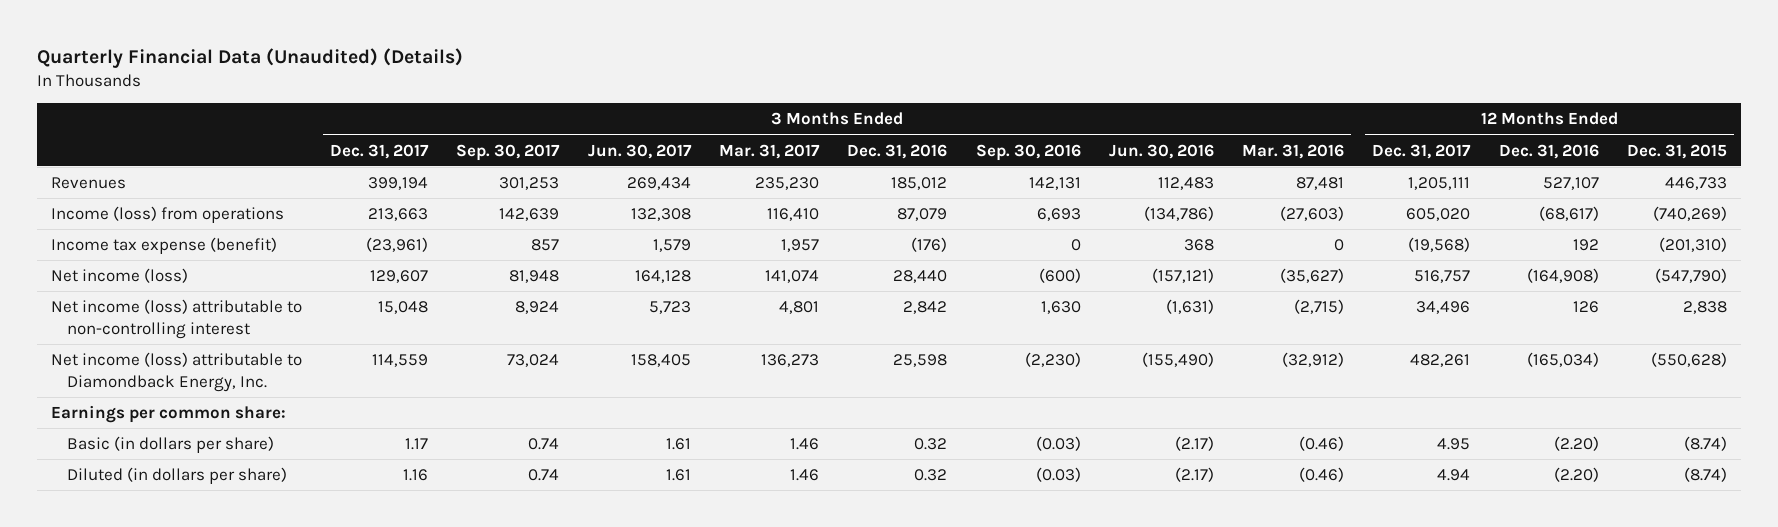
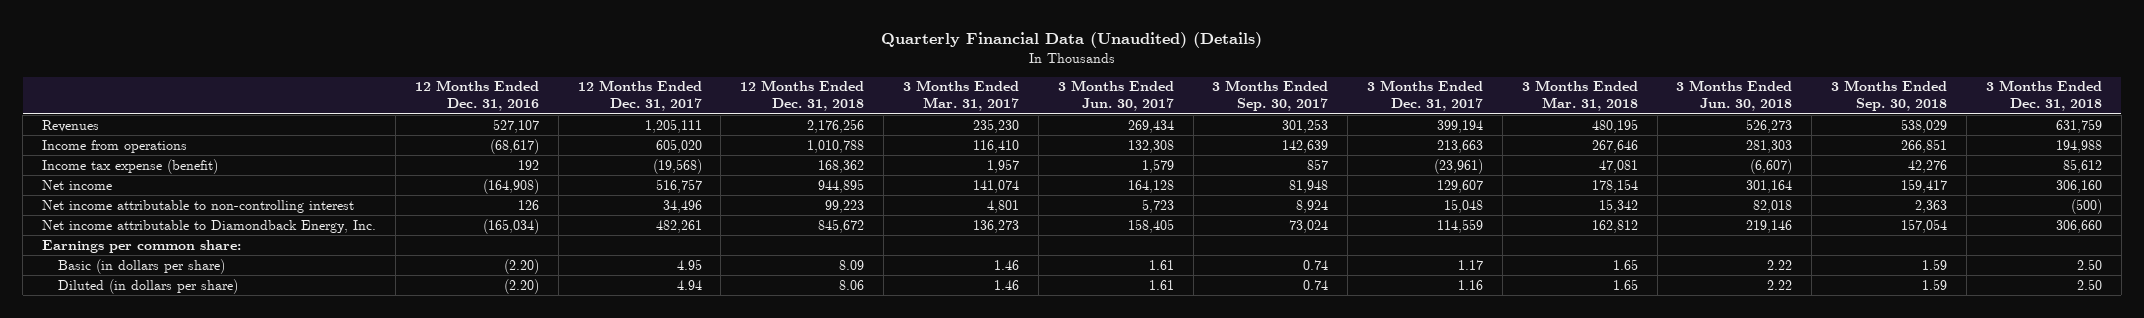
[847,143,948,159] Dec. 31, 2016 -> none
[975,143,1081,161] Sep. 30, 2016 -> none
[1108,143,1214,159] Jun. 30, 2016 -> none
[1242,143,1345,159] Mar. 31, 2016 -> none
[1626,143,1727,159] Dec. 31, 2015 -> none
none -> [740,80,865,112] 12 Months Ended Dec. 31, 2018
none -> [1521,80,1638,112] 3 Months Ended Mar. 31, 2018
none -> [1676,80,1793,112] 3 Months Ended Jun. 30, 2018
none -> [1831,80,1948,112] 3 Months Ended Sep. 30, 2018
none -> [1985,80,2102,112] 3 Months Ended Dec. 31, 2018
[50,206,284,224] Income (loss) from operations -> [42,139,188,153] Income from operations
[50,268,188,284] Net income (loss) -> [42,179,113,190] Net income
[50,299,302,339] Net income (loss) attributable to non-controlling interest -> [42,199,355,213] Net income attributable to non-controlling interest
[50,352,302,392] Net income (loss) attributable to Diamondback Energy, Inc. -> [42,219,377,233] Net income attributable to Diamondback Energy, Inc.

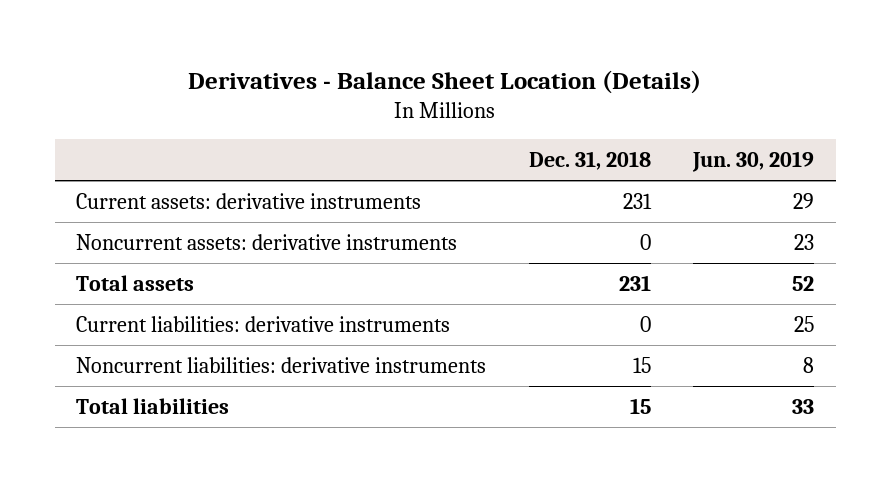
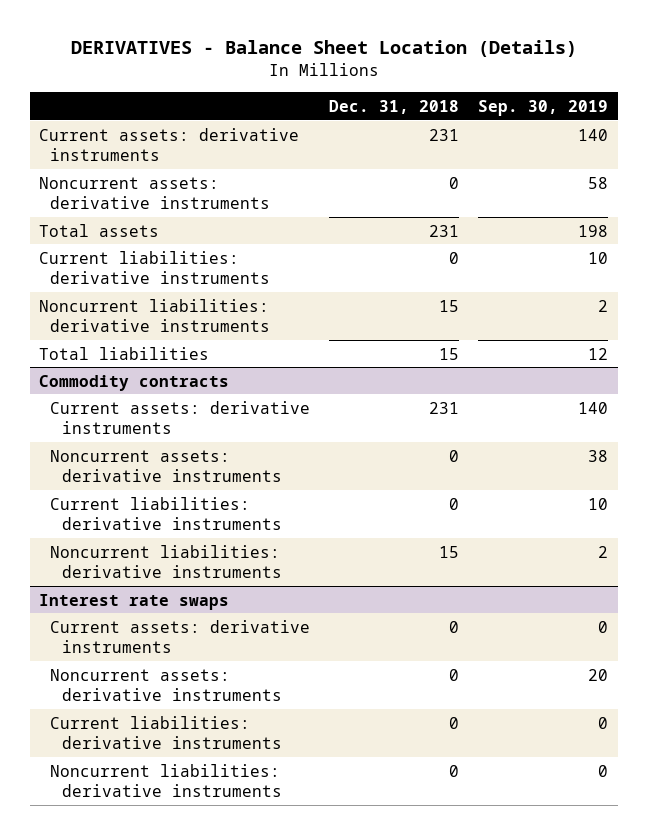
[188,69,702,94] Derivatives - Balance Sheet Location (Details) -> [70,40,577,58] DERIVATIVES - Balance Sheet Location (Details)
[692,151,815,173] Jun. 30, 2019 -> none
none -> [478,99,609,116] Sep. 30, 2019
none -> [39,374,230,391] Commodity contracts
none -> [50,400,311,435] Current assets: derivative instruments
none -> [50,449,282,483] Noncurrent assets: derivative instruments
none -> [50,496,282,531] Current liabilities: derivative instruments
none -> [50,544,282,579] Noncurrent liabilities: derivative instruments
none -> [39,593,230,610] Interest rate swaps
none -> [50,619,311,654] Current assets: derivative instruments
none -> [50,668,282,702] Noncurrent assets: derivative instruments
none -> [50,715,282,750] Current liabilities: derivative instruments
none -> [50,763,282,798] Noncurrent liabilities: derivative instruments

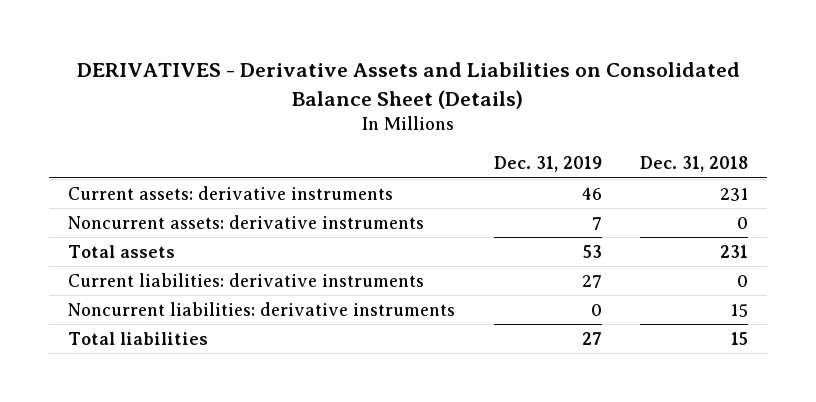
[70,40,577,58] DERIVATIVES - Balance Sheet Location (Details) -> [77,62,741,109] DERIVATIVES - Derivative Assets and Liabilities on Consolidated Balance Sheet (Details)
[478,99,609,116] Sep. 30, 2019 -> none
none -> [493,156,602,173] Dec. 31, 2019
[39,374,230,391] Commodity contracts -> none
[50,400,311,435] Current assets: derivative instruments -> none
[50,449,282,483] Noncurrent assets: derivative instruments -> none
[50,496,282,531] Current liabilities: derivative instruments -> none
[50,544,282,579] Noncurrent liabilities: derivative instruments -> none
[39,593,230,610] Interest rate swaps -> none
[50,619,311,654] Current assets: derivative instruments -> none
[50,668,282,702] Noncurrent assets: derivative instruments -> none
[50,715,282,750] Current liabilities: derivative instruments -> none
[50,763,282,798] Noncurrent liabilities: derivative instruments -> none

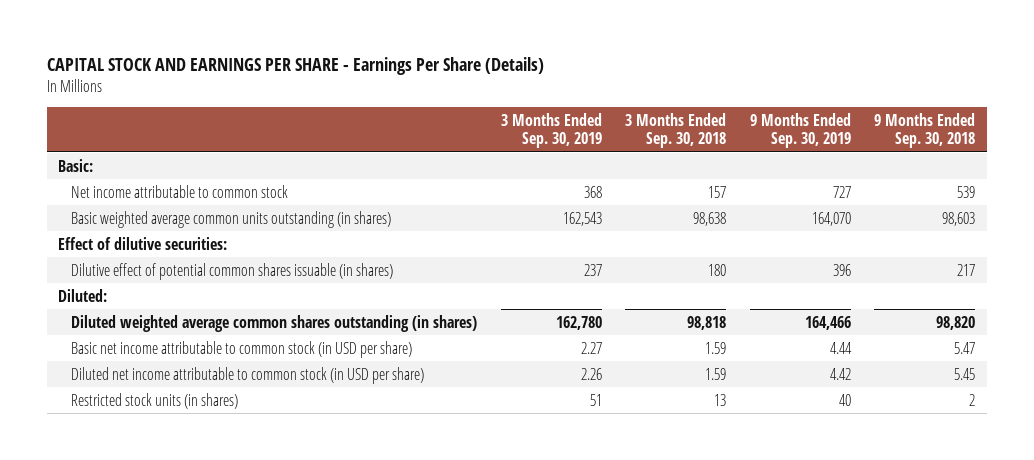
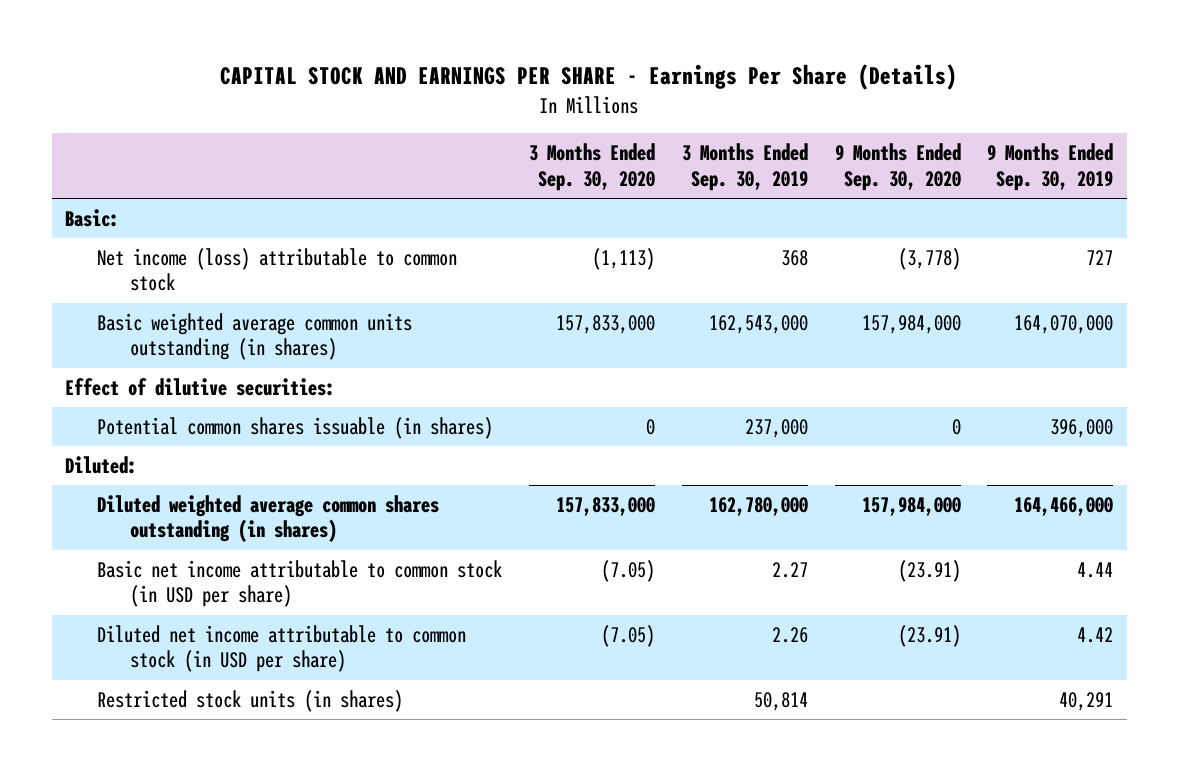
[625,112,727,149] 3 Months Ended Sep. 30, 2018 -> none
[874,112,976,149] 9 Months Ended Sep. 30, 2018 -> none
none -> [529,143,656,191] 3 Months Ended Sep. 30, 2020
none -> [834,143,961,191] 9 Months Ended Sep. 30, 2020
[71,184,289,198] Net income attributable to common stock -> [97,247,458,292] Net income (loss) attributable to common stock
[562,211,602,226] 162,543 -> [708,314,808,334] 162,543,000
[811,211,851,226] 164,070 -> [1014,314,1114,334] 164,070,000
[71,262,394,280] Dilutive effect of potential common shares issuable (in shares) -> [97,416,494,439] Potential common shares issuable (in shares)
[583,263,602,276] 237 -> [744,418,808,438] 237,000
[832,263,851,276] 396 -> [1050,418,1114,438] 396,000
[555,315,602,330] 162,780 -> [708,496,808,516] 162,780,000
[804,315,851,330] 164,466 -> [1014,496,1114,516] 164,466,000
[589,393,602,406] 51 -> [753,691,808,711] 50,814
[838,393,851,406] 40 -> [1059,691,1114,711] 40,291

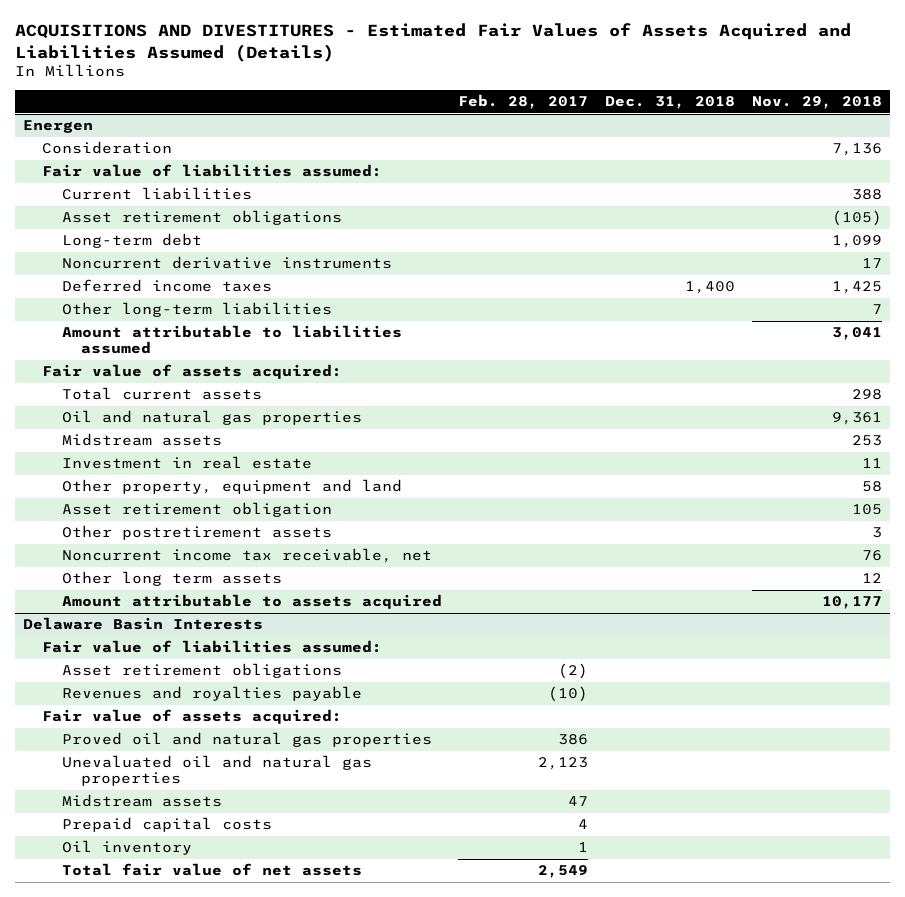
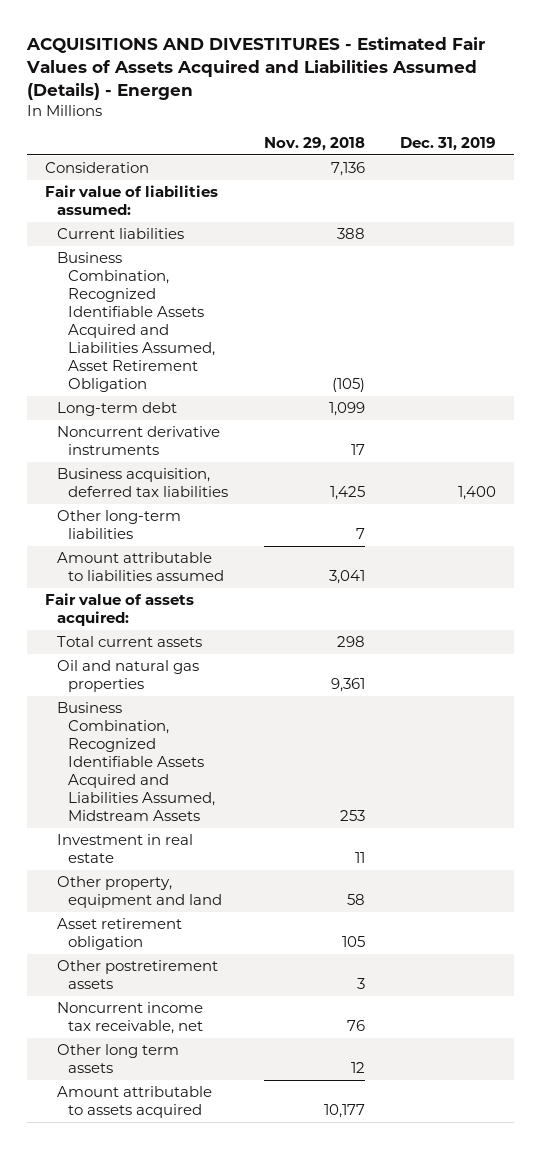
[14,23,851,62] ACQUISITIONS AND DIVESTITURES - Estimated Fair Values of Assets Acquired and Liabilities Assumed (Details) -> [26,36,486,100] ACQUISITIONS AND DIVESTITURES - Estimated Fair Values of Assets Acquired and Liabilities Assumed (Details) - Energen
[458,94,589,110] Feb. 28, 2017 -> none
[605,96,736,110] Dec. 31, 2018 -> none
none -> [400,136,497,151] Dec. 31, 2019
[23,120,94,134] Energen -> none
[61,210,342,226] Asset retirement obligations -> [56,252,216,393] Business Combination, Recognized Identifiable Assets Acquired and Liabilities Assumed, Asset Retirement Obligation
[61,279,272,293] Deferred income taxes -> [56,468,229,498] Business acquisition, deferred tax liabilities
[61,433,222,447] Midstream assets -> [56,702,216,822] Business Combination, Recognized Identifiable Assets Acquired and Liabilities Assumed, Midstream Assets
[23,617,264,631] Delaware Basin Interests -> none
[42,640,383,654] Fair value of liabilities assumed: -> none
[61,663,342,679] Asset retirement obligations -> none
[61,686,362,702] Revenues and royalties payable -> none
[42,709,343,725] Fair value of assets acquired: -> none
[61,732,432,748] Proved oil and natural gas properties -> none
[61,755,372,787] Unevaluated oil and natural gas properties -> none
[61,794,222,808] Midstream assets -> none
[61,817,272,833] Prepaid capital costs -> none
[61,840,192,856] Oil inventory -> none
[61,863,362,877] Total fair value of net assets -> none

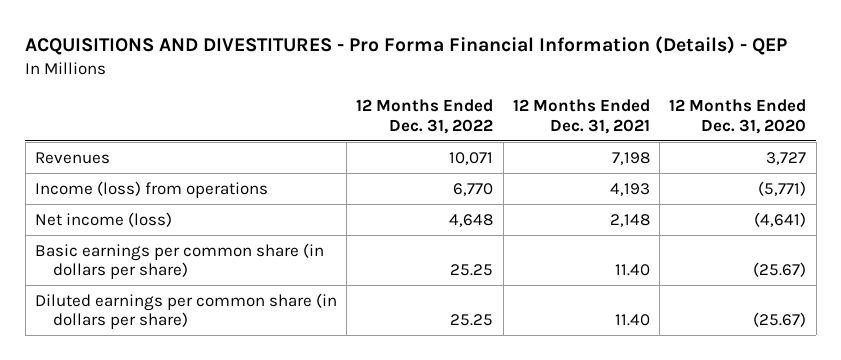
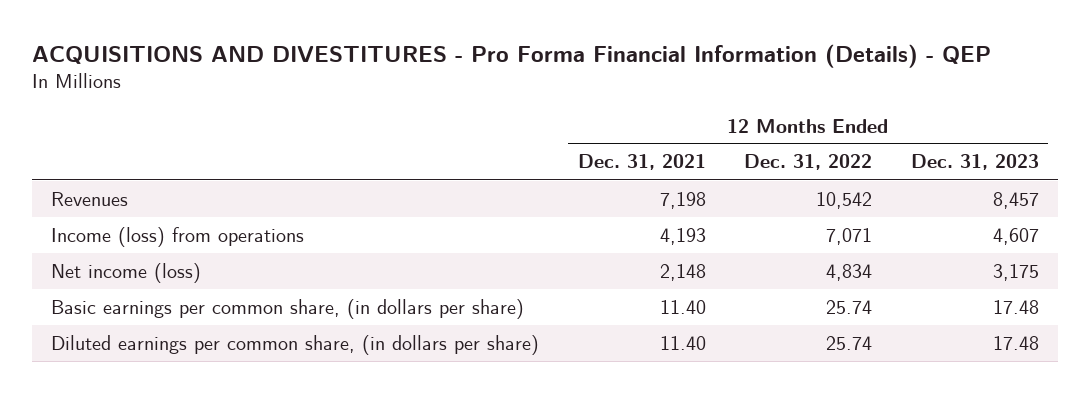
[669,99,807,134] 12 Months Ended Dec. 31, 2020 -> none
none -> [910,154,1039,171] Dec. 31, 2023
[449,151,494,165] 10,071 -> [816,191,873,209] 10,542
[453,182,494,196] 6,770 -> [826,227,873,245] 7,071
[449,213,494,227] 4,648 -> [826,263,873,281] 4,834
[35,242,325,280] Basic earnings per common share (in dollars per share) -> [51,298,525,319] Basic earnings per common share, (in dollars per share)
[450,264,494,277] 25.25 -> [826,299,873,314] 25.74
[35,292,338,330] Diluted earnings per common share (in dollars per share) -> [51,334,540,355] Diluted earnings per common share, (in dollars per share)
[450,314,494,327] 25.25 -> [826,335,873,350] 25.74

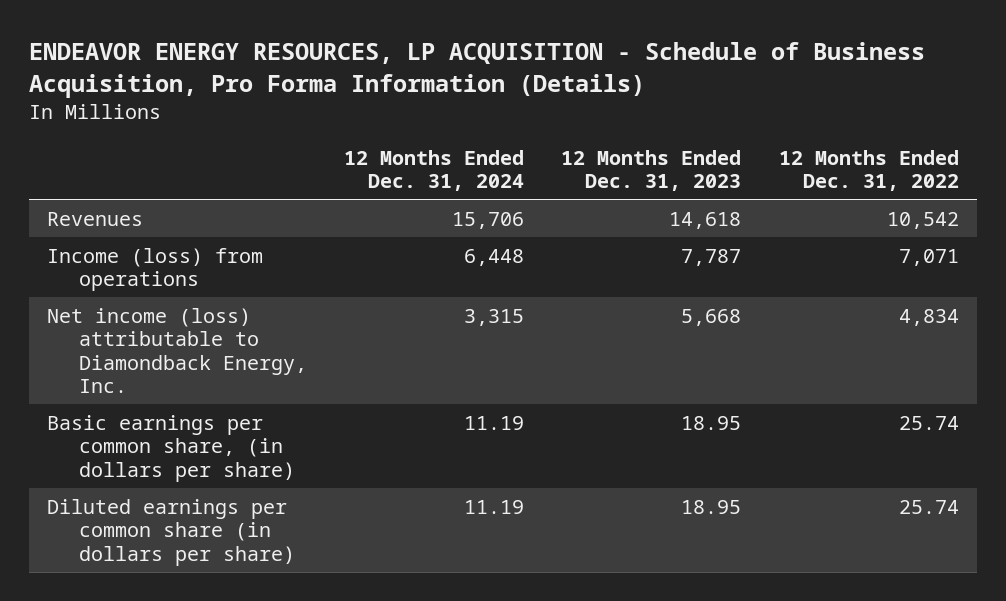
[31,44,991,69] ACQUISITIONS AND DIVESTITURES - Pro Forma Financial Information (Details) - QEP -> [28,42,925,98] ENDEAVOR ENERGY RESOURCES, LP ACQUISITION - Schedule of Business Acquisition, Pro Forma Information (Details)
[577,154,706,171] Dec. 31, 2021 -> none
none -> [344,149,525,192] 12 Months Ended Dec. 31, 2024
[992,191,1039,209] 8,457 -> [669,211,742,229] 14,618
[992,227,1039,245] 4,607 -> [681,248,742,266] 7,787
[51,262,202,283] Net income (loss) -> [47,307,307,394] Net income (loss) attributable to Diamondback Energy, Inc.
[992,263,1039,281] 3,175 -> [681,308,742,326] 5,668
[992,299,1039,314] 17.48 -> [681,415,742,430] 18.95
[51,334,540,355] Diluted earnings per common share, (in dollars per share) -> [47,498,295,566] Diluted earnings per common share (in dollars per share)
[992,335,1039,350] 17.48 -> [681,499,742,514] 18.95

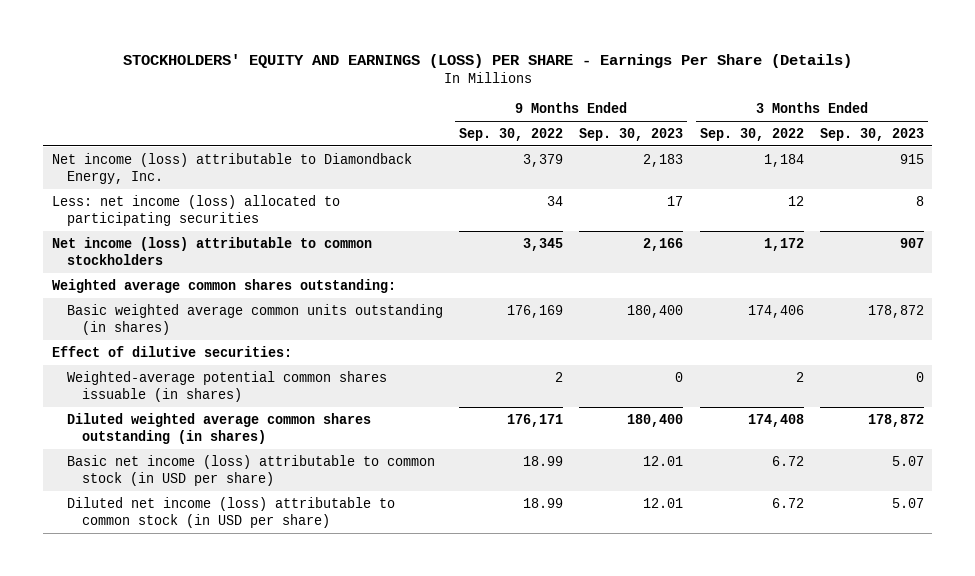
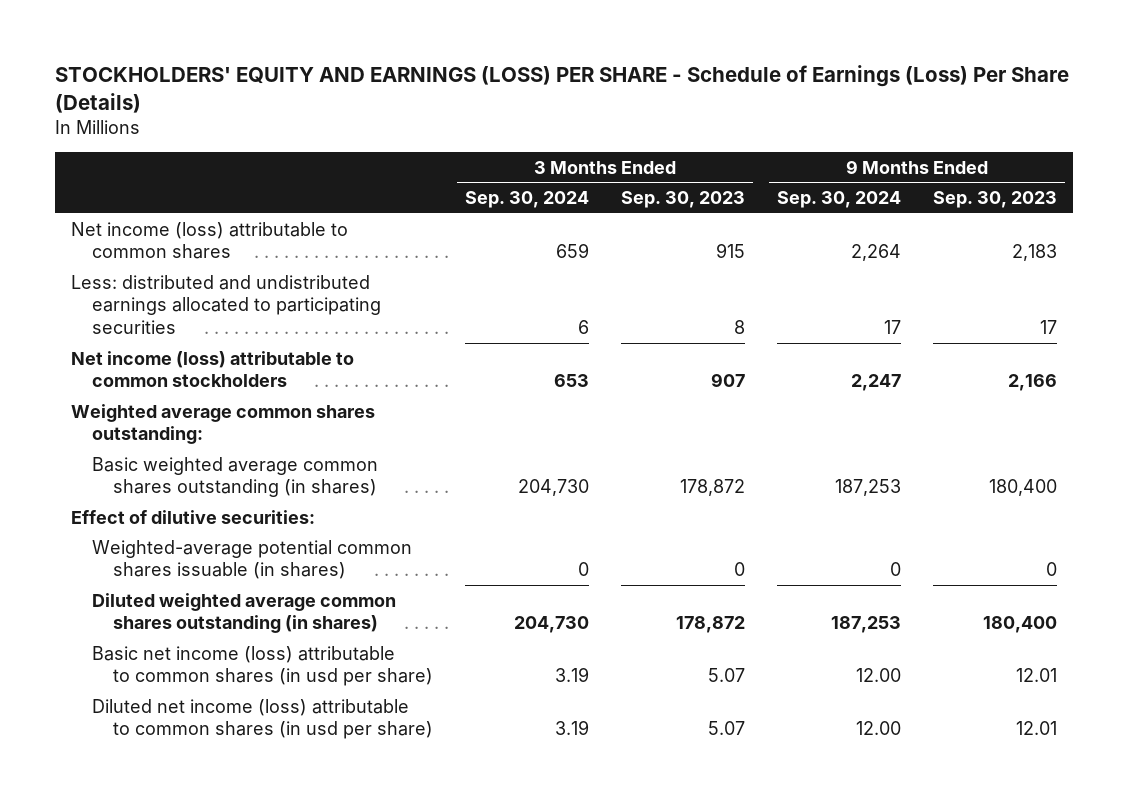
[122,53,852,68] STOCKHOLDERS' EQUITY AND EARNINGS (LOSS) PER SHARE - Earnings Per Share (Details) -> [54,65,1069,114] STOCKHOLDERS' EQUITY AND EARNINGS (LOSS) PER SHARE - Schedule of Earnings (Loss) Per Share (Details)
[459,128,564,142] Sep. 30, 2022 -> none
[699,128,804,142] Sep. 30, 2022 -> none
none -> [464,190,589,208] Sep. 30, 2024
none -> [776,190,901,208] Sep. 30, 2024
[51,152,412,185] Net income (loss) attributable to Diamondback Energy, Inc. -> [70,221,348,260] Net income (loss) attributable to common shares
[51,194,340,227] Less: net income (loss) allocated to participating securities -> [70,274,381,335] Less: distributed and undistributed earnings allocated to participating securities
[66,303,443,336] Basic weighted average common units outstanding (in shares) -> [91,456,378,498] Basic weighted average common shares outstanding (in shares)
[66,454,435,487] Basic net income (loss) attributable to common stock (in USD per share) -> [91,645,433,687] Basic net income (loss) attributable to common shares (in usd per share)
[66,496,395,529] Diluted net income (loss) attributable to common stock (in USD per share) -> [91,698,433,740] Diluted net income (loss) attributable to common shares (in usd per share)

